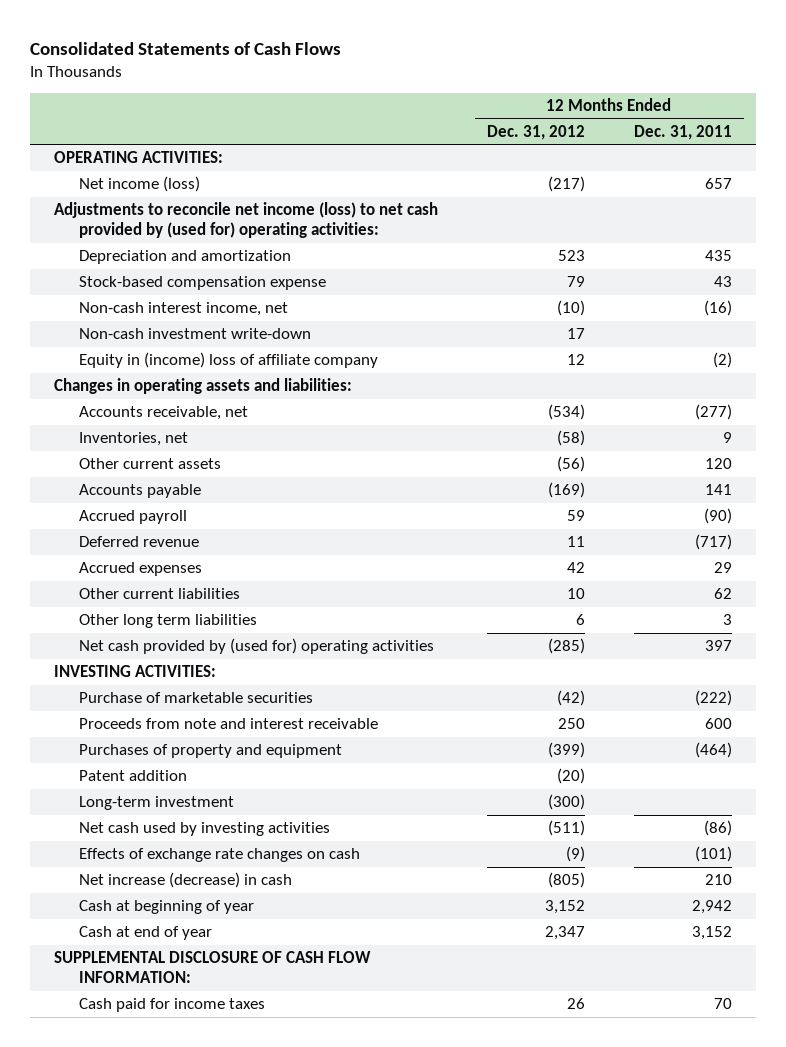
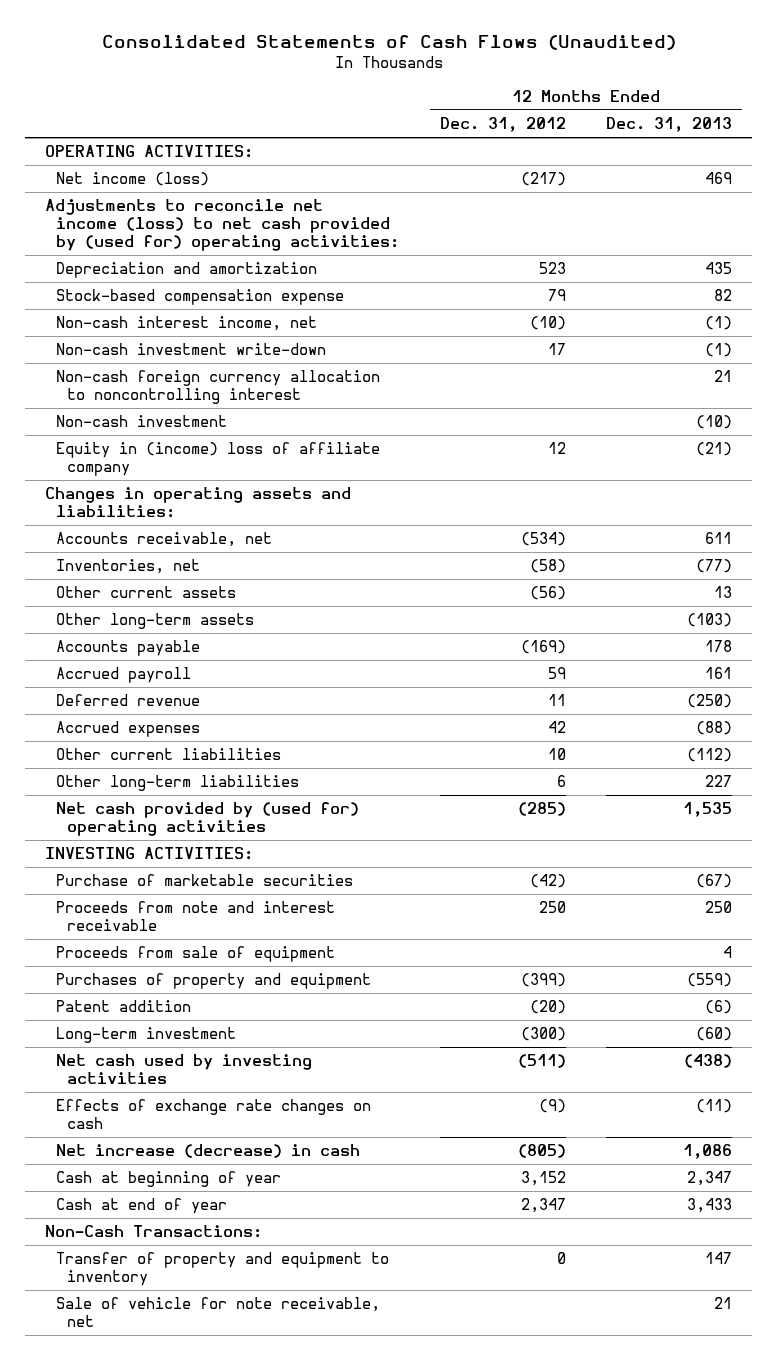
[29,42,341,56] Consolidated Statements of Cash Flows -> [101,34,676,50] Consolidated Statements of Cash Flows (Unaudited)
[633,124,732,140] Dec. 31, 2011 -> none
none -> [606,117,733,133] Dec. 31, 2013
none -> [56,370,381,405] Non-cash foreign currency allocation to noncontrolling interest
none -> [56,415,228,428] Non-cash investment
none -> [56,613,255,630] Other long-term assets
[79,614,258,629] Other long term liabilities -> [56,775,300,792] Other long-term liabilities
none -> [56,946,336,963] Proceeds from sale of equipment
[54,951,372,984] SUPPLEMENTAL DISCLOSURE OF CASH FLOW INFORMATION: -> none
[79,998,266,1013] Cash paid for income taxes -> none
none -> [45,1225,263,1239] Non-Cash Transactions:
none -> [56,1252,390,1287] Transfer of property and equipment to inventory
none -> [56,1297,381,1328] Sale of vehicle for note receivable, net

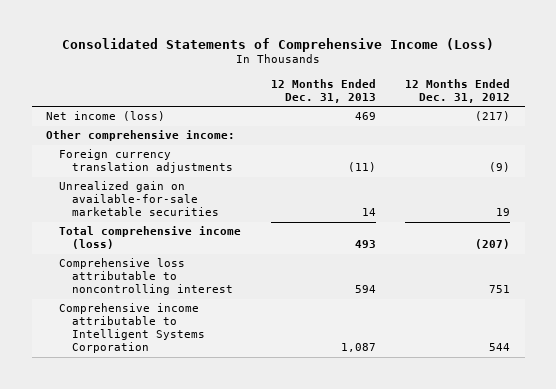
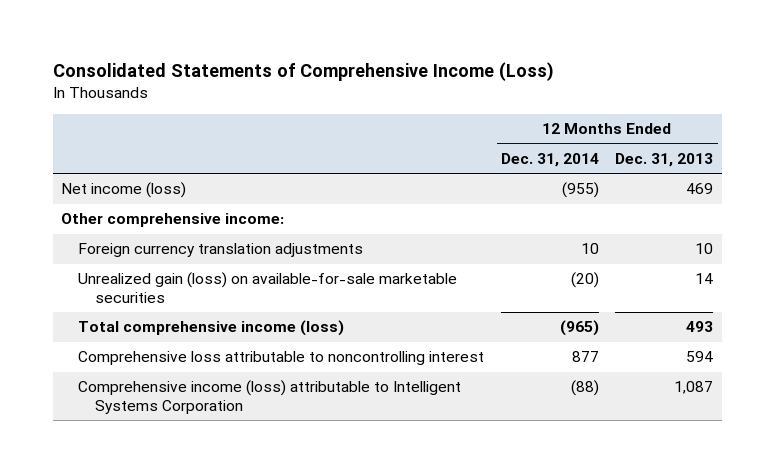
[405,78,511,103] 12 Months Ended Dec. 31, 2012 -> none
none -> [500,153,599,168] Dec. 31, 2014
[347,162,376,173] (11) -> [695,243,714,255] 10
[59,181,220,217] Unrealized gain on available-for-sale marketable securities -> [78,272,458,303] Unrealized gain (loss) on available-for-sale marketable securities
[59,303,206,354] Comprehensive income attributable to Intelligent Systems Corporation -> [78,380,462,414] Comprehensive income (loss) attributable to Intelligent Systems Corporation

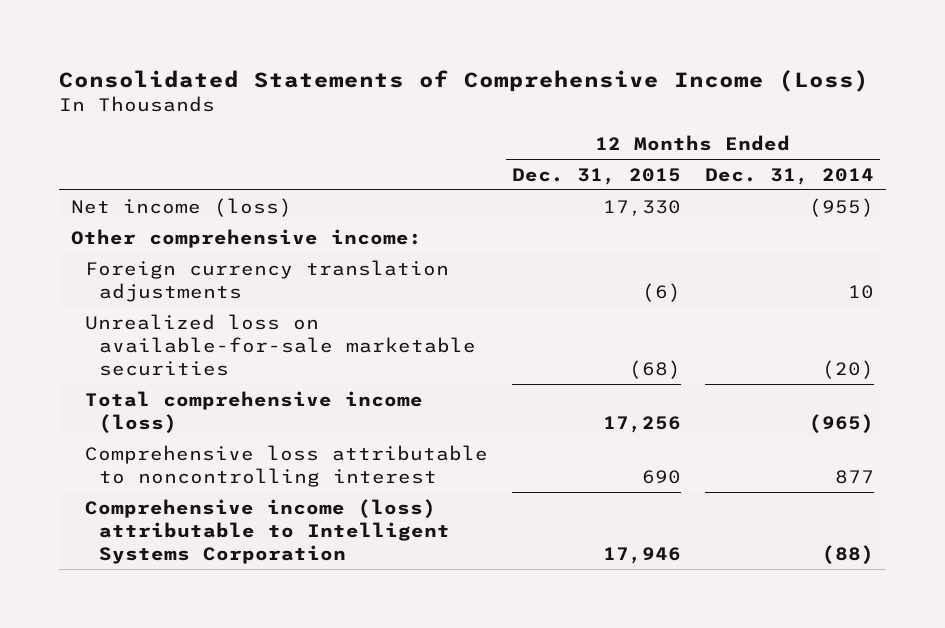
[615,153,714,168] Dec. 31, 2013 -> none
none -> [512,167,682,185] Dec. 31, 2015
[78,272,458,303] Unrealized gain (loss) on available-for-sale marketable securities -> [84,313,476,376] Unrealized loss on available-for-sale marketable securities

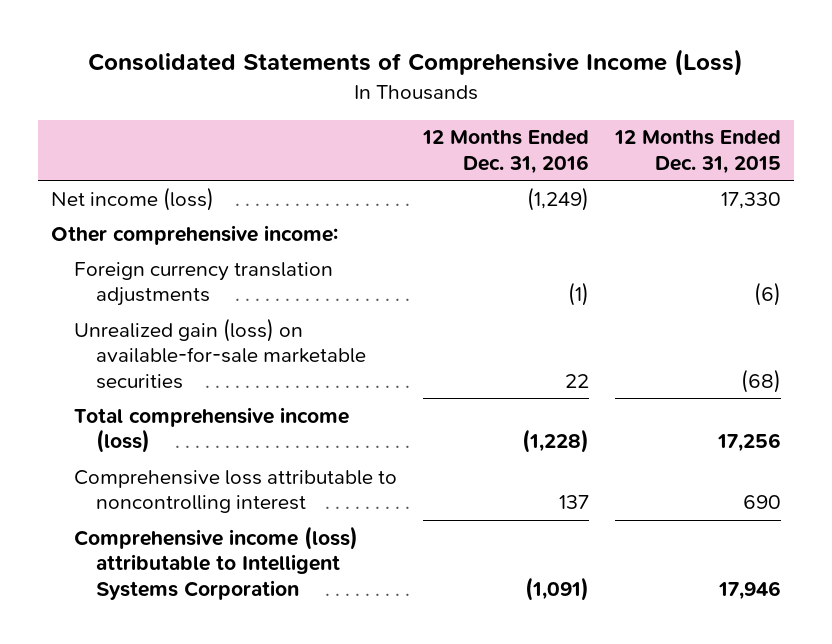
[705,167,875,185] Dec. 31, 2014 -> none
none -> [421,129,589,174] 12 Months Ended Dec. 31, 2016
[84,313,476,376] Unrealized loss on available-for-sale marketable securities -> [73,317,367,389] Unrealized gain (loss) on available-for-sale marketable securities

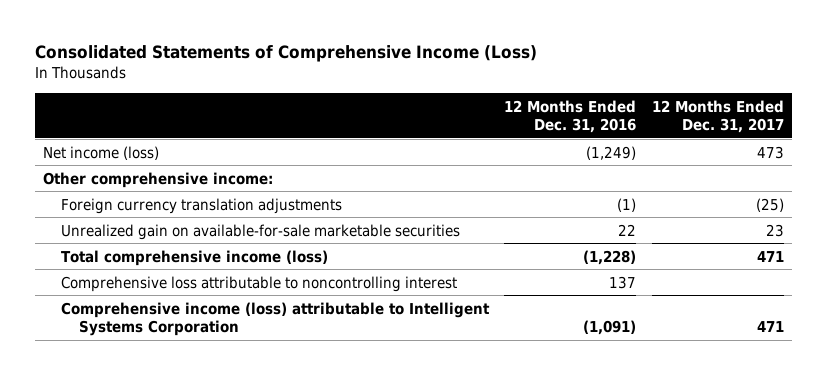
[614,129,782,174] 12 Months Ended Dec. 31, 2015 -> none
none -> [652,99,785,134] 12 Months Ended Dec. 31, 2017
[73,317,367,389] Unrealized gain (loss) on available-for-sale marketable securities -> [60,223,460,240] Unrealized gain on available-for-sale marketable securities

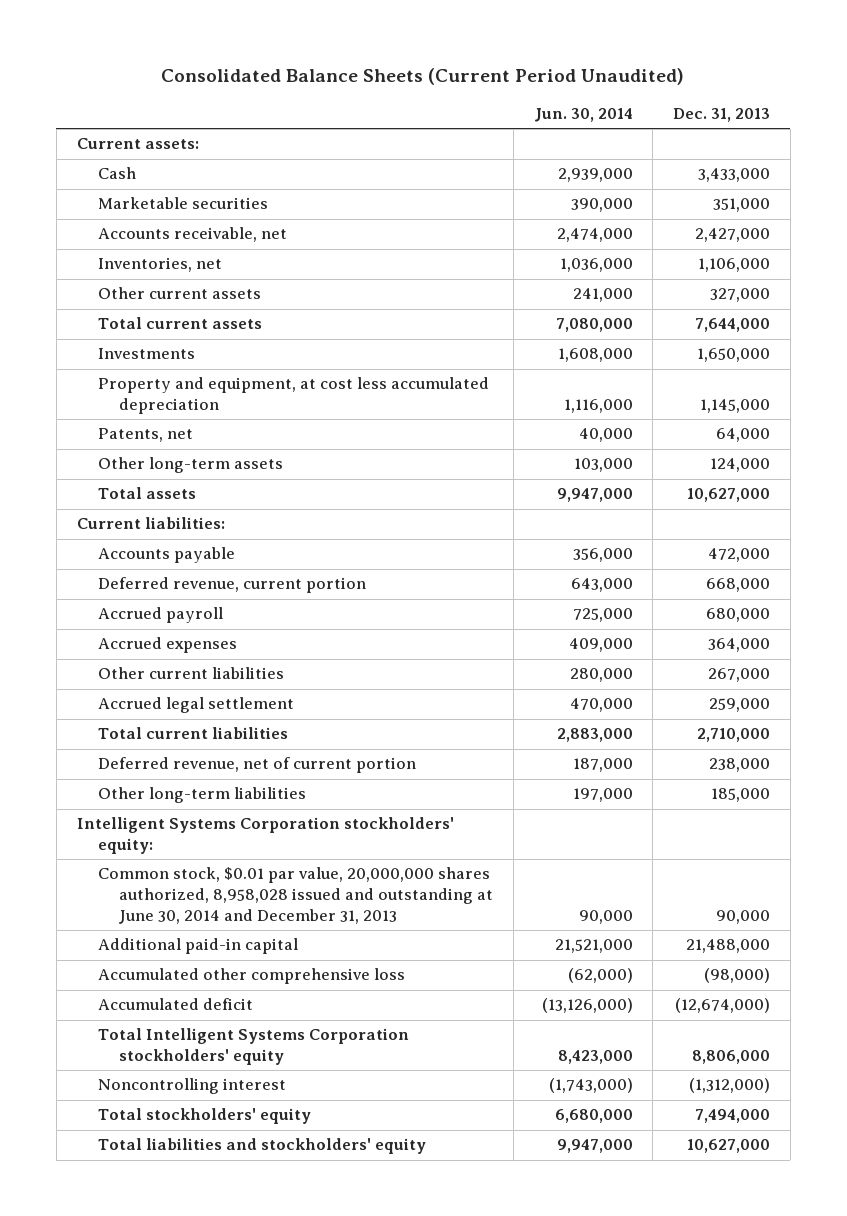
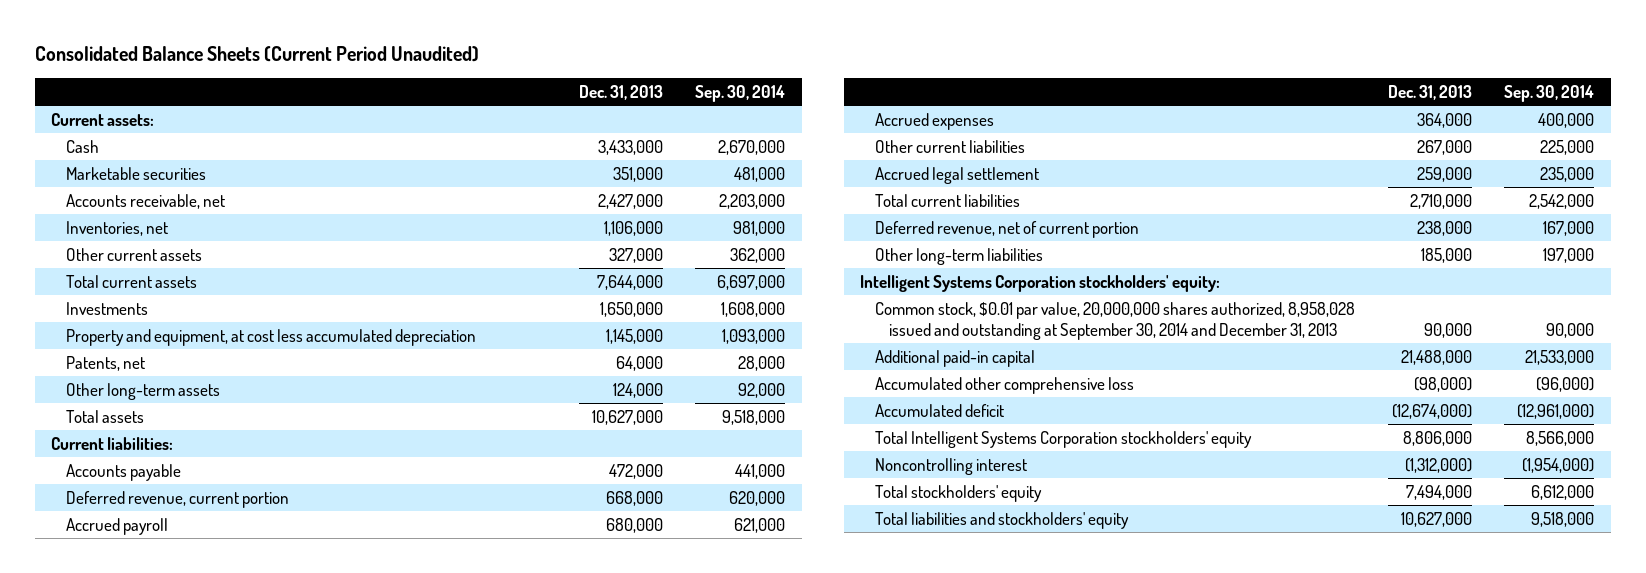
[533,107,633,122] Jun. 30, 2014 -> none
none -> [695,84,786,102] Sep. 30, 2014
[97,867,494,925] Common stock, $0.01 par value, 20,000,000 shares authorized, 8,958,028 issued and outstanding at June 30, 2014 and December 31, 2013 -> [874,301,1355,340] Common stock, $0.01 par value, 20,000,000 shares authorized, 8,958,028 issued and outstanding at September 30, 2014 and December 31, 2013

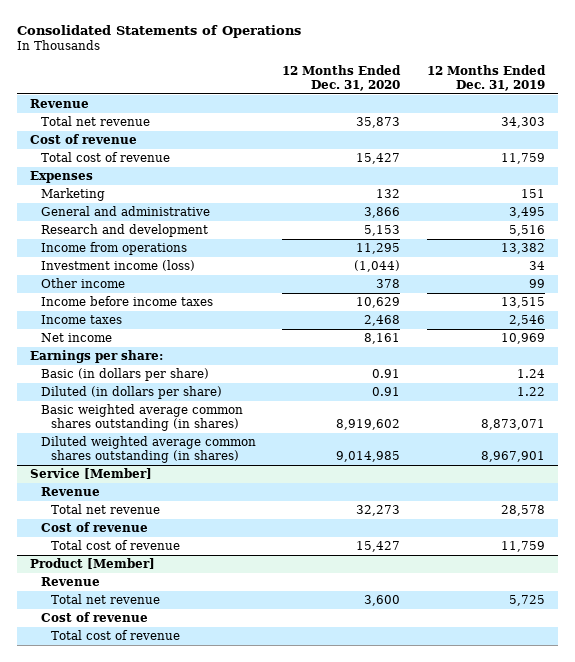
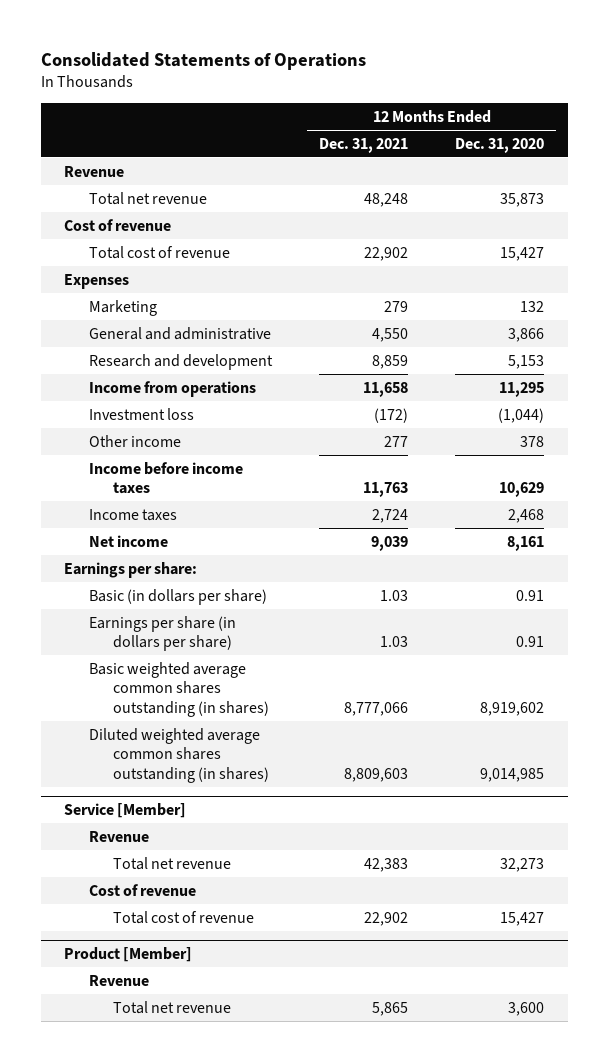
[426,65,546,91] 12 Months Ended Dec. 31, 2019 -> none
none -> [318,137,408,153] Dec. 31, 2021
[40,260,195,272] Investment income (loss) -> [88,407,194,420] Investment loss
[40,386,222,400] Diluted (in dollars per share) -> [88,615,236,652] Earnings per share (in dollars per share)
[40,612,148,623] Cost of revenue -> none
[50,630,180,641] Total cost of revenue -> none

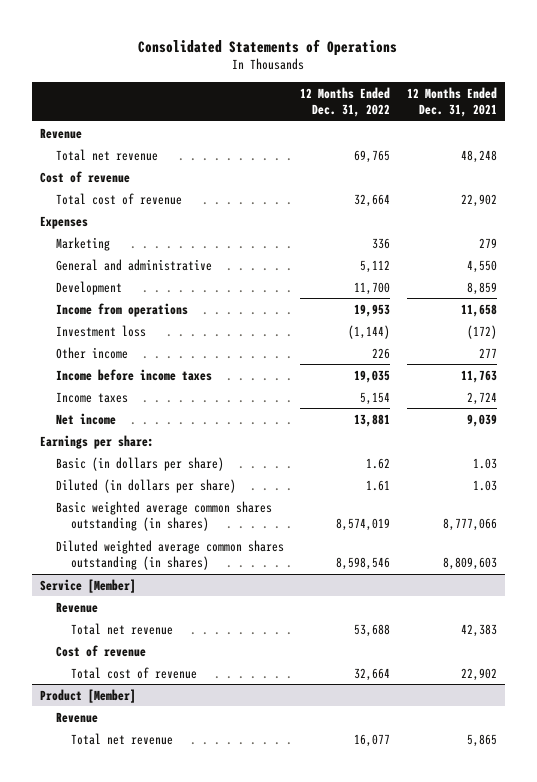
[455,137,545,153] Dec. 31, 2020 -> none
none -> [300,86,391,118] 12 Months Ended Dec. 31, 2022
[88,353,273,370] Research and development -> [55,280,122,295] Development
[88,615,236,652] Earnings per share (in dollars per share) -> [55,478,236,493] Diluted (in dollars per share)

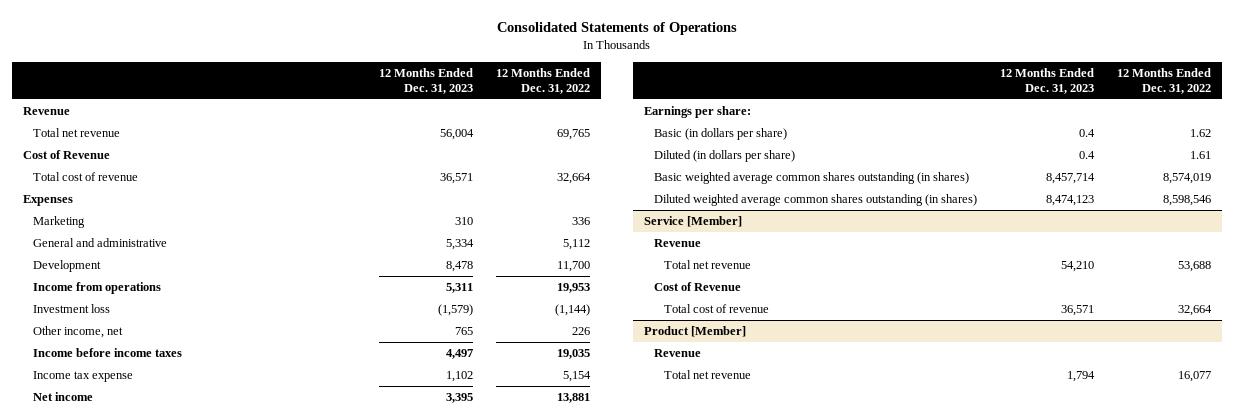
[406,86,497,118] 12 Months Ended Dec. 31, 2021 -> none
none -> [379,67,474,94] 12 Months Ended Dec. 31, 2023
[40,170,131,183] Cost of revenue -> [23,150,111,160] Cost of Revenue
[55,346,128,359] Other income -> [33,326,124,339] Other income, net
[55,391,128,403] Income taxes -> [33,371,134,383] Income tax expense
[55,644,146,657] Cost of revenue -> [654,282,742,292] Cost of Revenue

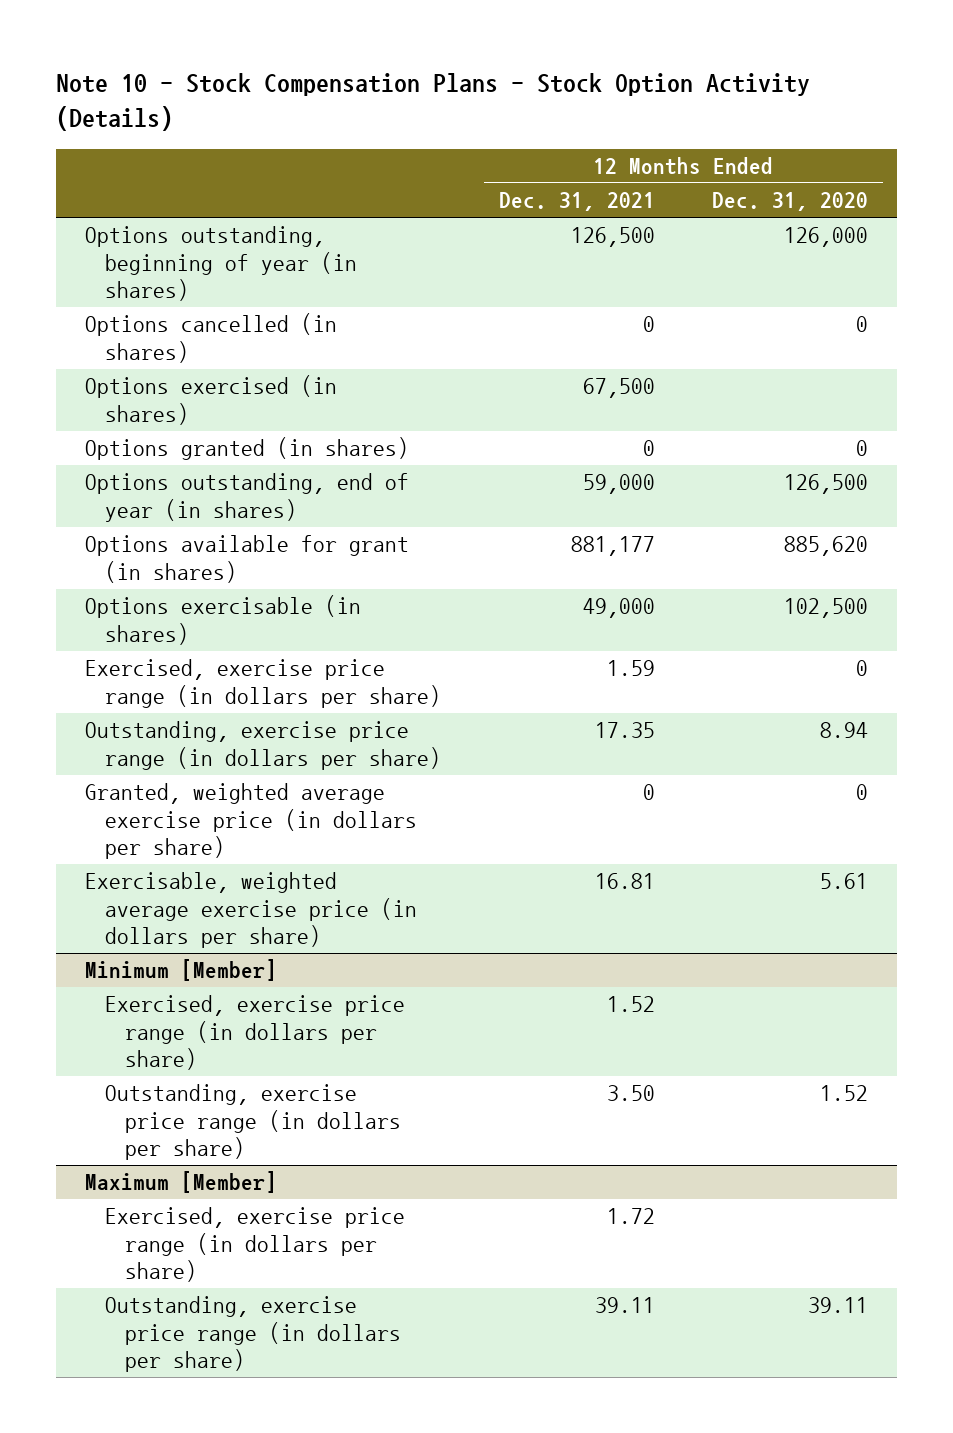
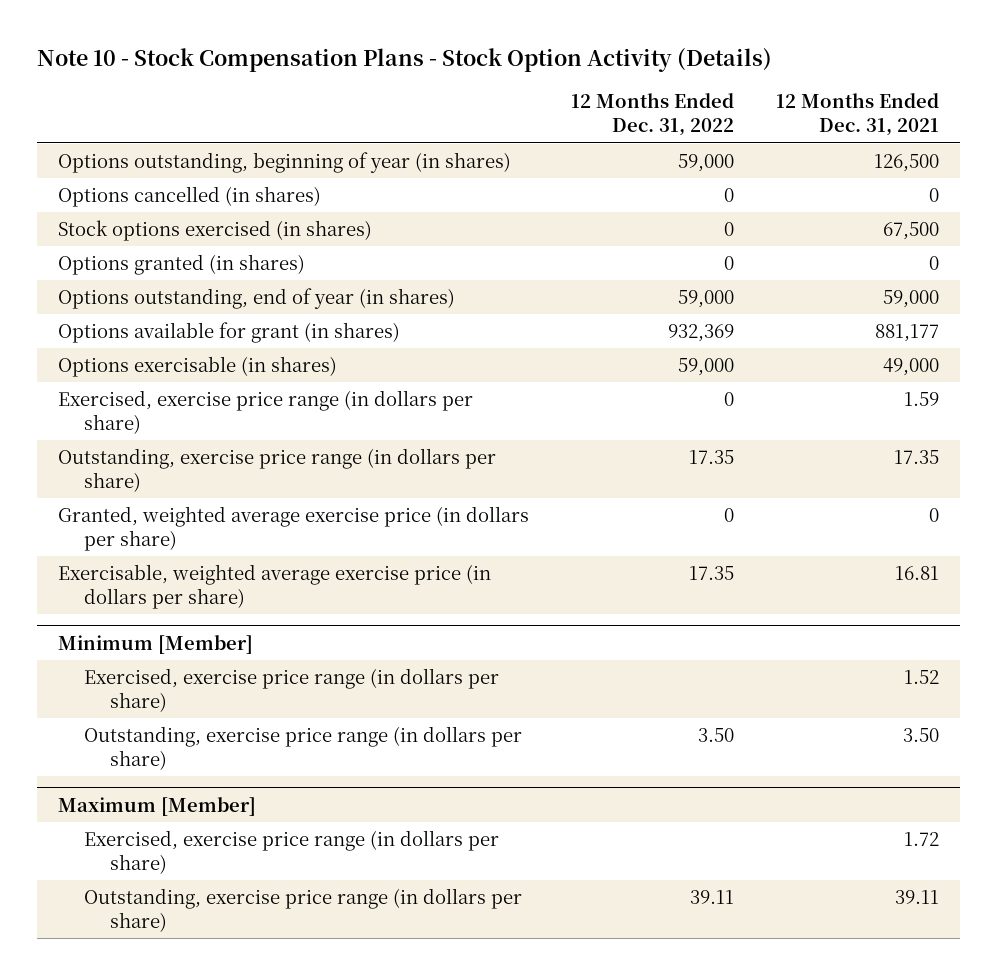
[712,192,869,212] Dec. 31, 2020 -> none
none -> [571,93,735,137] 12 Months Ended Dec. 31, 2022
[85,375,338,425] Options exercised (in shares) -> [58,219,373,241] Stock options exercised (in shares)

